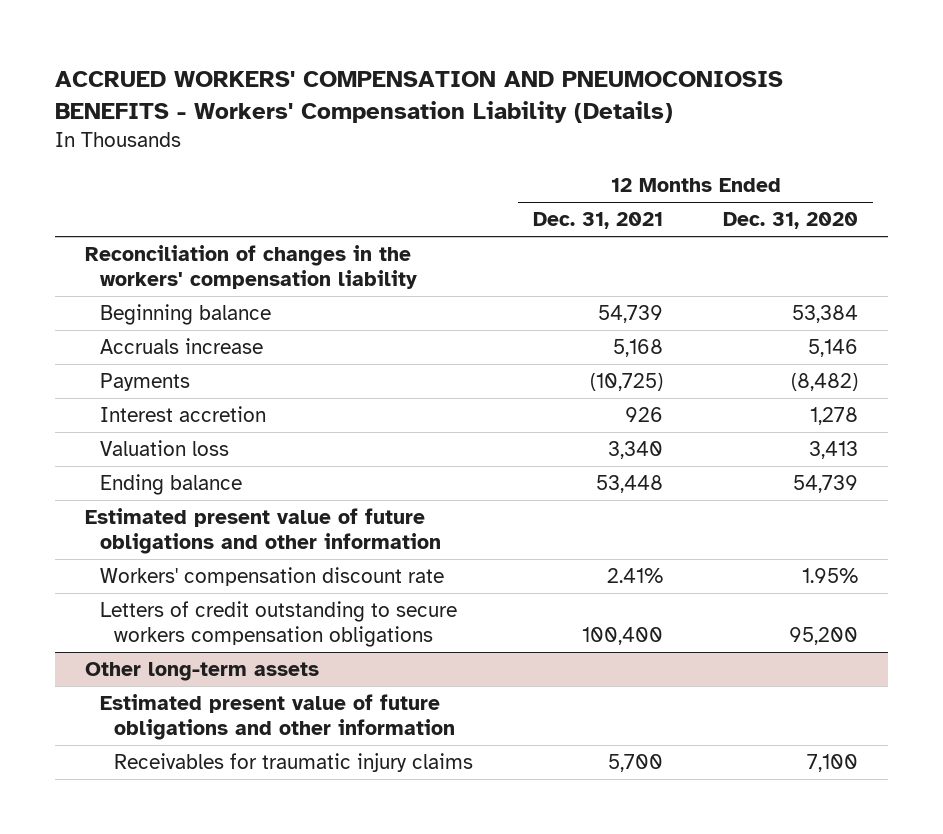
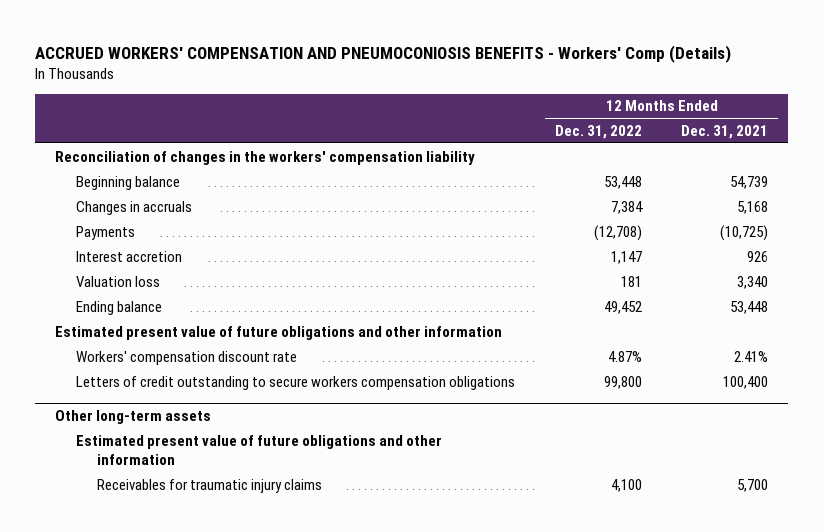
[55,71,784,124] ACCRUED WORKERS' COMPENSATION AND PNEUMOCONIOSIS BENEFITS - Workers' Compensation Liability (Details) -> [35,44,732,63] ACCRUED WORKERS' COMPENSATION AND PNEUMOCONIOSIS BENEFITS - Workers' Comp (Details)
[723,212,859,230] Dec. 31, 2020 -> none
none -> [554,124,642,139] Dec. 31, 2022
[99,338,263,355] Accruals increase -> [76,200,193,215] Changes in accruals

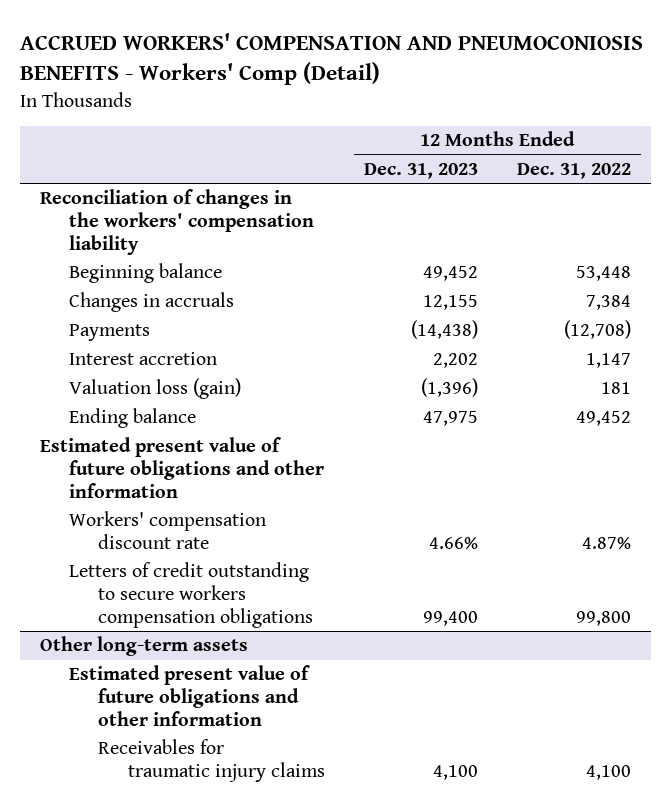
[35,44,732,63] ACCRUED WORKERS' COMPENSATION AND PNEUMOCONIOSIS BENEFITS - Workers' Comp (Details) -> [20,33,644,86] ACCRUED WORKERS' COMPENSATION AND PNEUMOCONIOSIS BENEFITS - Workers' Comp (Detail)
[681,124,769,139] Dec. 31, 2021 -> none
none -> [363,162,478,179] Dec. 31, 2023
[76,275,161,287] Valuation loss -> [69,378,242,400] Valuation loss (gain)

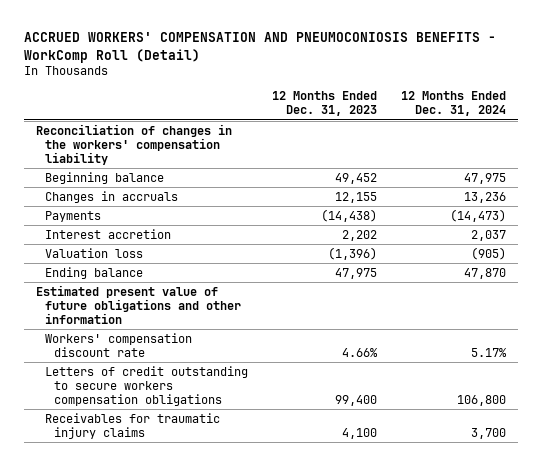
[20,33,644,86] ACCRUED WORKERS' COMPENSATION AND PNEUMOCONIOSIS BENEFITS - Workers' Comp (Detail) -> [24,32,497,63] ACCRUED WORKERS' COMPENSATION AND PNEUMOCONIOSIS BENEFITS - WorkComp Roll (Detail)
[516,162,631,179] Dec. 31, 2022 -> none
none -> [400,91,506,117] 12 Months Ended Dec. 31, 2024
[69,378,242,400] Valuation loss (gain) -> [45,247,144,258] Valuation loss
[39,636,248,657] Other long-term assets -> none
[69,665,311,726] Estimated present value of future obligations and other information -> none

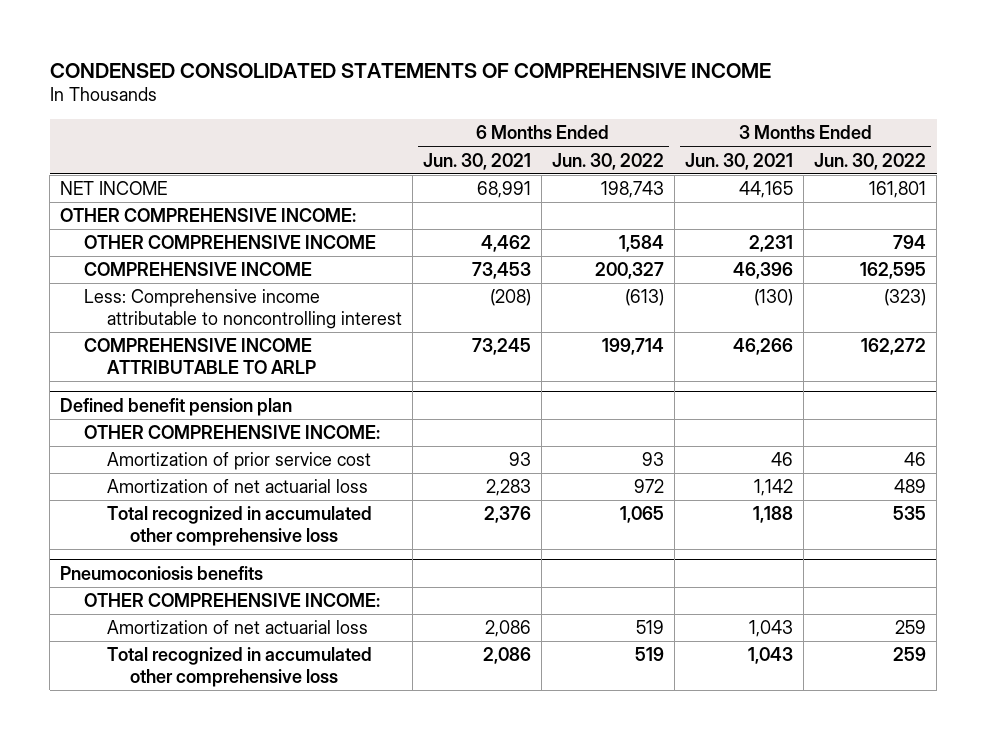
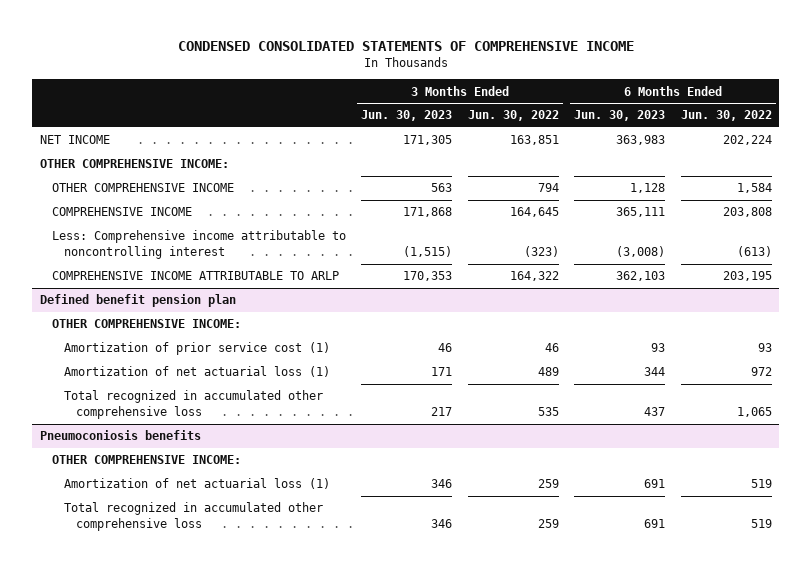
[422,152,531,170] Jun. 30, 2021 -> none
[685,152,794,170] Jun. 30, 2021 -> none
none -> [361,110,453,122] Jun. 30, 2023
none -> [574,110,666,122] Jun. 30, 2023
[600,181,664,199] 198,743 -> [722,135,772,146] 202,224
[869,181,927,199] 161,801 -> [509,135,559,146] 163,851
[594,262,664,280] 200,327 -> [722,207,772,218] 203,808
[860,262,927,280] 162,595 -> [509,207,559,218] 164,645
[601,338,664,356] 199,714 -> [722,271,772,282] 203,195
[861,338,927,356] 162,272 -> [509,271,559,282] 164,322
[106,452,371,471] Amortization of prior service cost -> [63,342,330,356] Amortization of prior service cost (1)
[106,479,368,494] Amortization of net actuarial loss -> [63,366,330,378] Amortization of net actuarial loss (1)
[106,620,368,635] Amortization of net actuarial loss -> [63,478,330,490] Amortization of net actuarial loss (1)

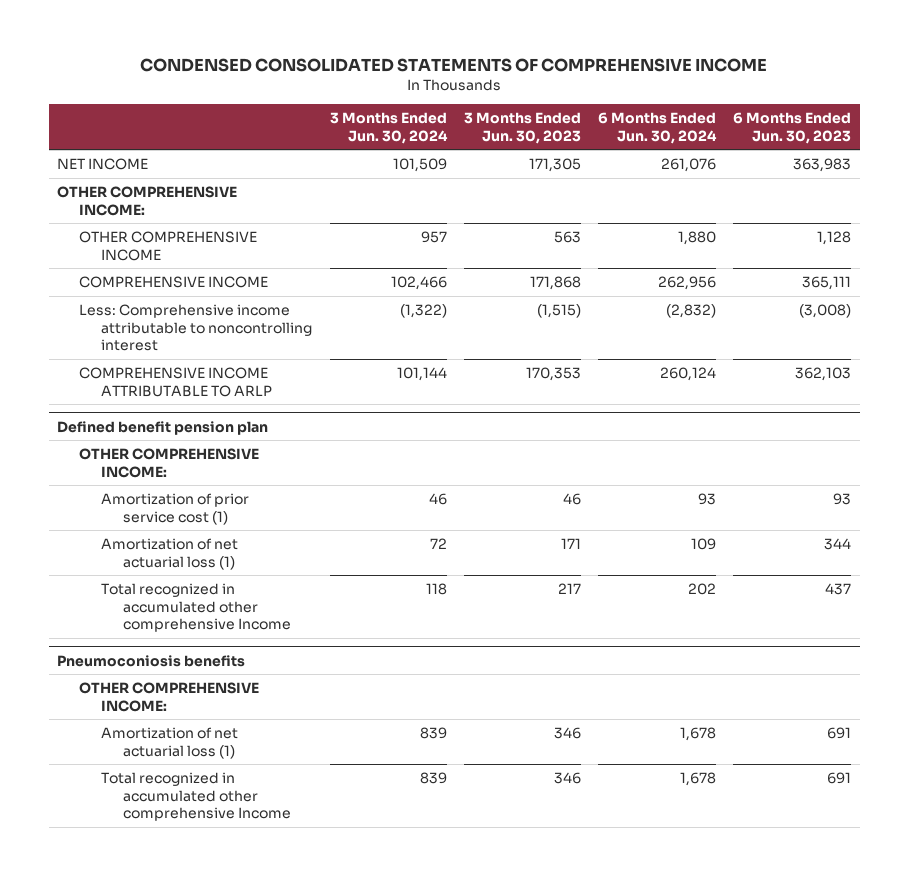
[467,110,559,122] Jun. 30, 2022 -> none
[680,110,772,122] Jun. 30, 2022 -> none
none -> [329,112,448,144] 3 Months Ended Jun. 30, 2024
none -> [598,112,718,144] 6 Months Ended Jun. 30, 2024
[63,390,323,419] Total recognized in accumulated other comprehensive loss -> [101,583,292,633] Total recognized in accumulated other comprehensive Income
[63,502,323,531] Total recognized in accumulated other comprehensive loss -> [101,772,292,822] Total recognized in accumulated other comprehensive Income

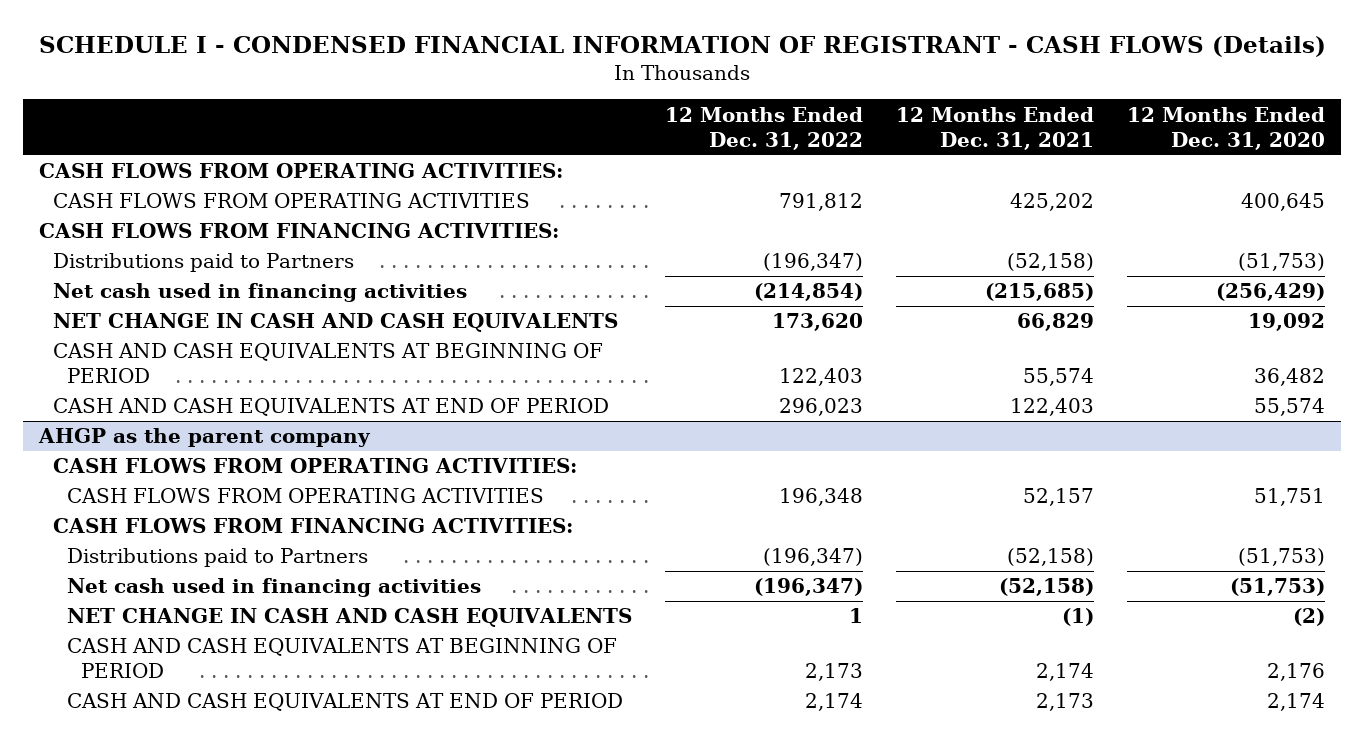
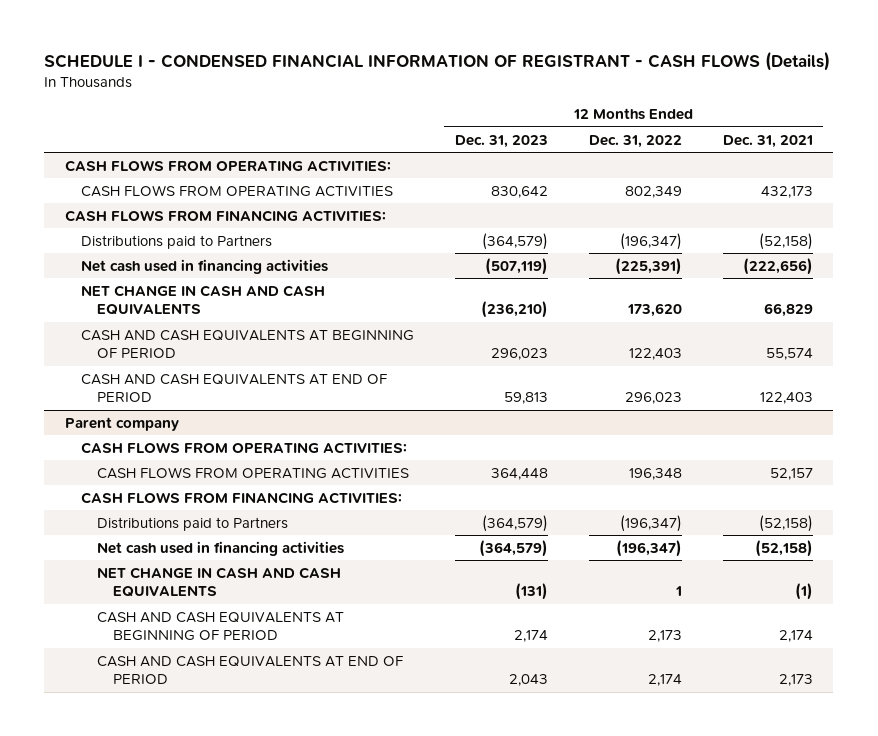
[1126,106,1325,150] 12 Months Ended Dec. 31, 2020 -> none
none -> [454,134,548,148] Dec. 31, 2023
[779,193,864,212] 791,812 -> [624,185,682,198] 802,349
[1009,193,1094,212] 425,202 -> [760,185,813,198] 432,173
[754,283,864,302] (214,854) -> [614,257,682,275] (225,391)
[984,283,1094,302] (215,685) -> [742,257,813,275] (222,656)
[37,428,371,448] AHGP as the parent company -> [64,416,179,431] Parent company

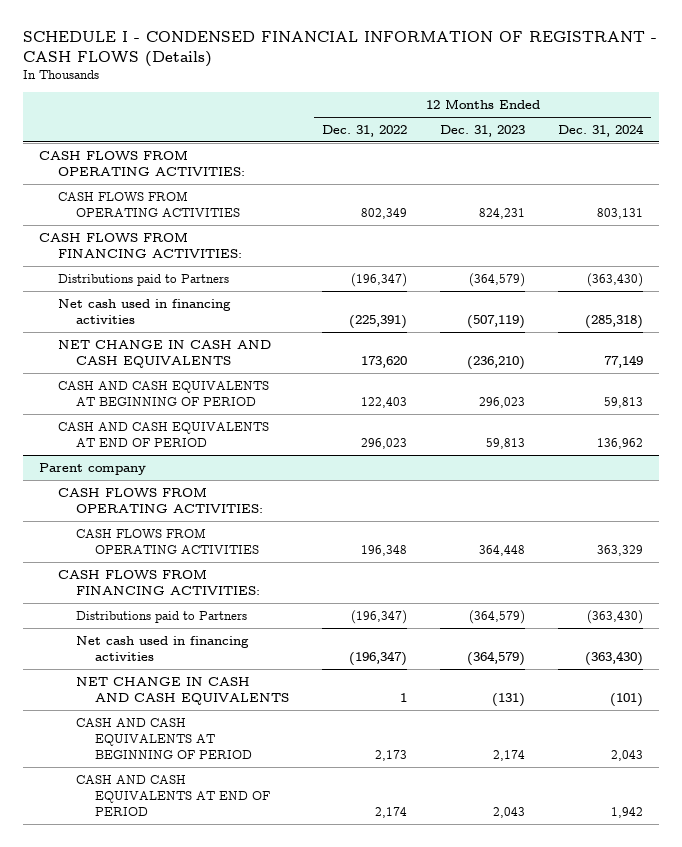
[722,134,813,148] Dec. 31, 2021 -> none
none -> [557,123,644,137] Dec. 31, 2024
[490,185,548,198] 830,642 -> [479,207,526,219] 824,231

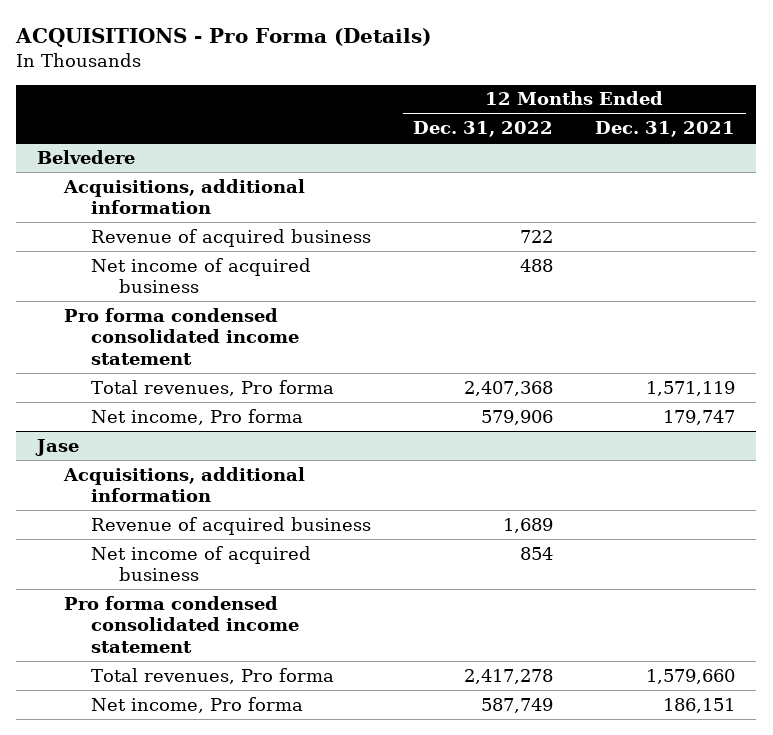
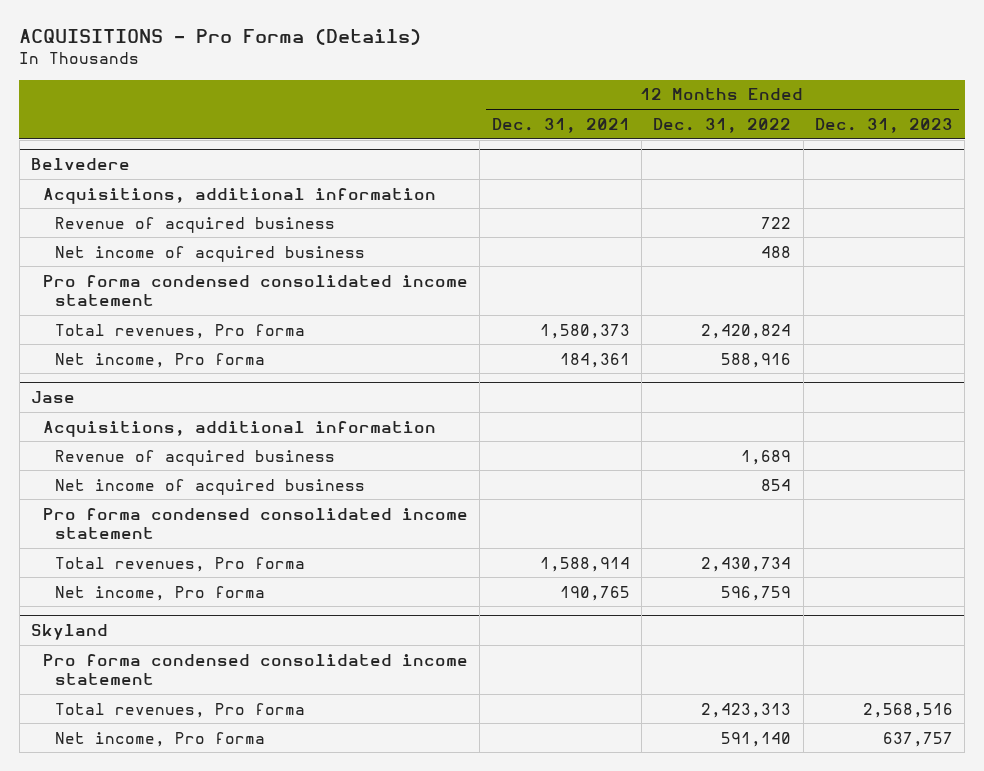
none -> [815,117,954,133] Dec. 31, 2023
[464,380,554,396] 2,407,368 -> [701,323,792,339] 2,420,824
[646,380,736,396] 1,571,119 -> [539,323,630,339] 1,580,373
[481,409,554,425] 579,906 -> [721,352,792,368] 588,916
[663,409,736,425] 179,747 -> [559,352,630,368] 184,361
[464,668,554,684] 2,417,278 -> [701,556,792,572] 2,430,734
[646,668,736,684] 1,579,660 -> [539,556,630,572] 1,588,914
[481,697,554,713] 587,749 -> [721,585,792,601] 596,759
[663,697,736,713] 186,151 -> [559,585,630,601] 190,765
none -> [31,624,109,641] Skyland
none -> [42,653,468,685] Pro forma condensed consolidated income statement
none -> [54,702,305,718] Total revenues, Pro forma
none -> [54,731,265,747] Net income, Pro forma

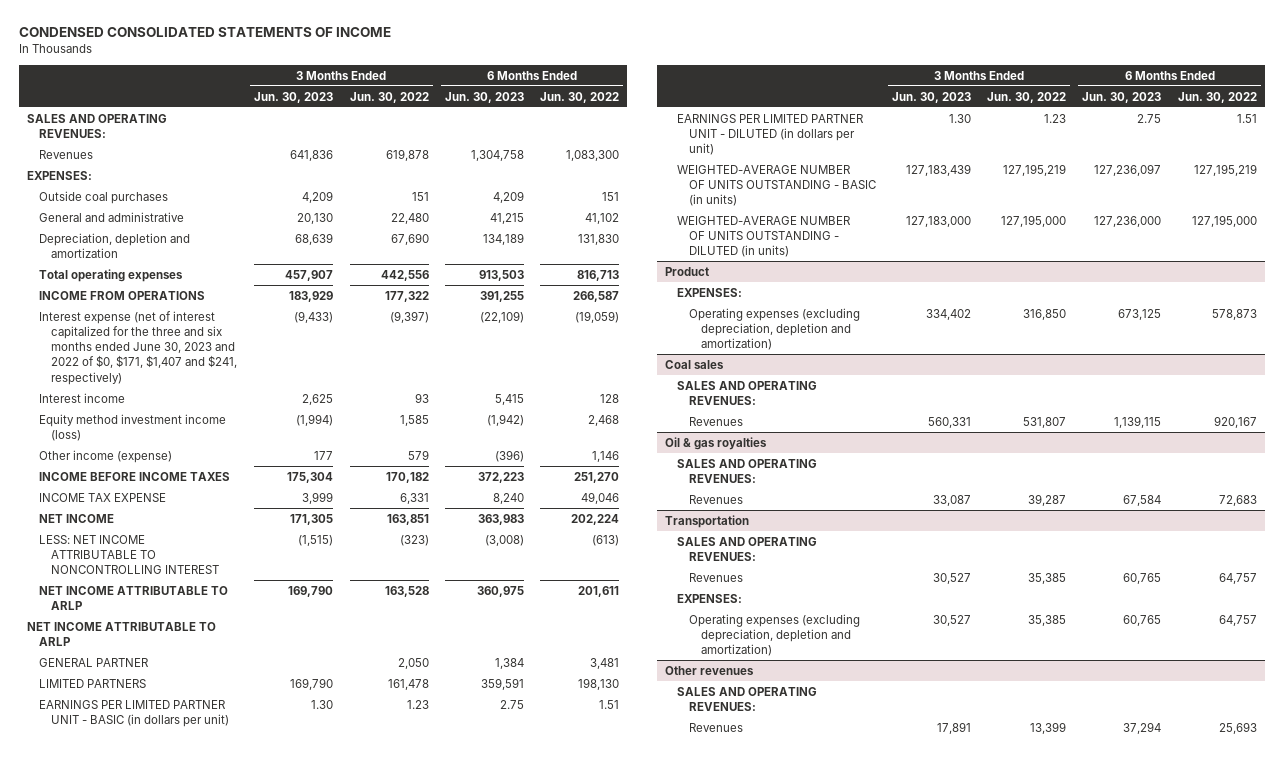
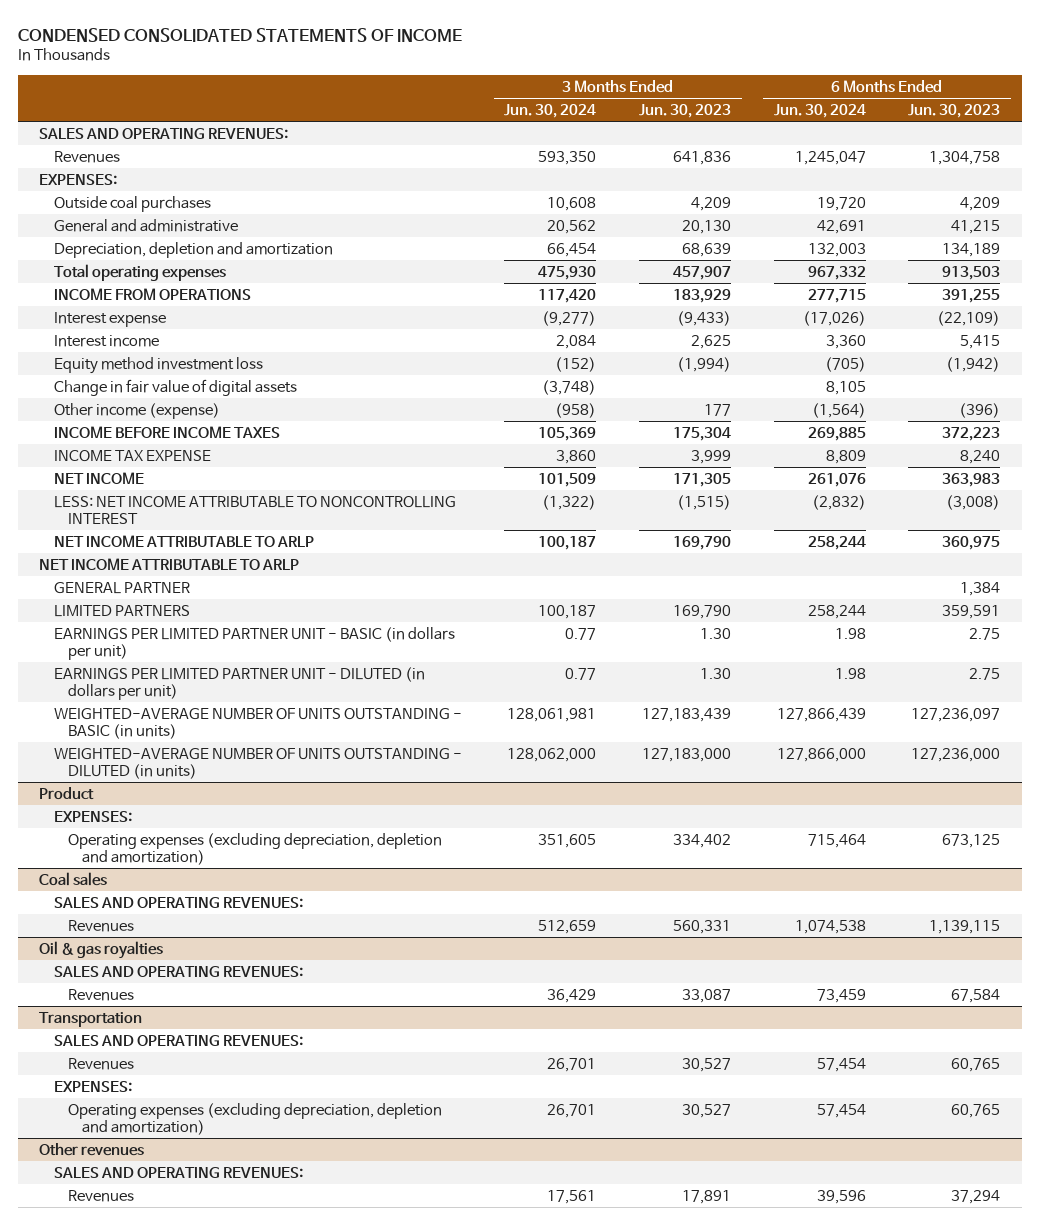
[349,91,429,103] Jun. 30, 2022 -> none
[540,91,620,103] Jun. 30, 2022 -> none
none -> [504,104,597,119] Jun. 30, 2024
none -> [773,104,866,119] Jun. 30, 2024
[39,310,238,385] Interest expense (net of interest capitalized for the three and six months ended June 30, 2023 and 2022 of $0, $171, $1,407 and $241, respectively) -> [53,311,166,327] Interest expense
[39,413,227,442] Equity method investment income (loss) -> [53,356,263,374] Equity method investment loss
none -> [53,378,297,396] Change in fair value of digital assets

